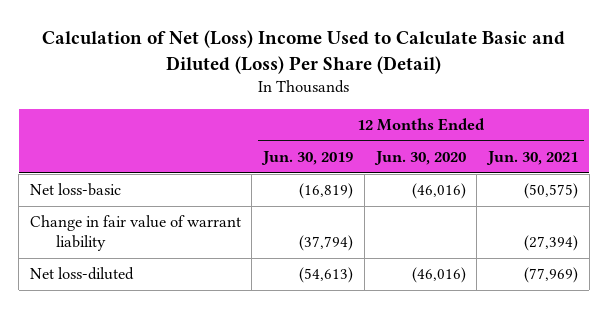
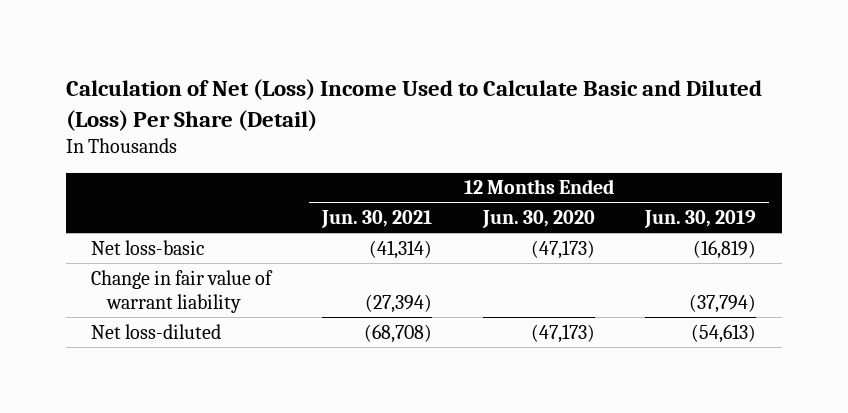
[411,183,466,200] (46,016) -> [530,239,595,259] (47,173)
[523,183,578,200] (50,575) -> [369,239,433,259] (41,314)
[411,267,466,284] (46,016) -> [530,323,595,343] (47,173)
[523,267,578,284] (77,969) -> [364,323,433,343] (68,708)

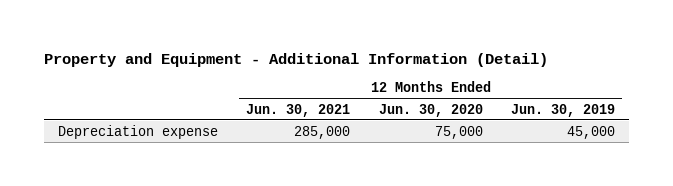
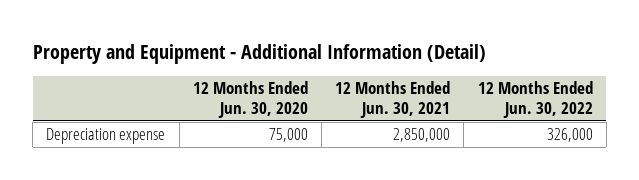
[511,103,616,117] Jun. 30, 2019 -> none
none -> [477,81,593,119] 12 Months Ended Jun. 30, 2022
[294,125,351,139] 285,000 -> [393,128,451,143] 2,850,000

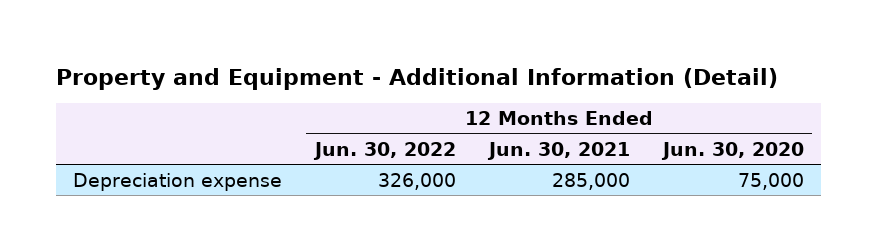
[393,128,451,143] 2,850,000 -> [551,172,630,190] 285,000

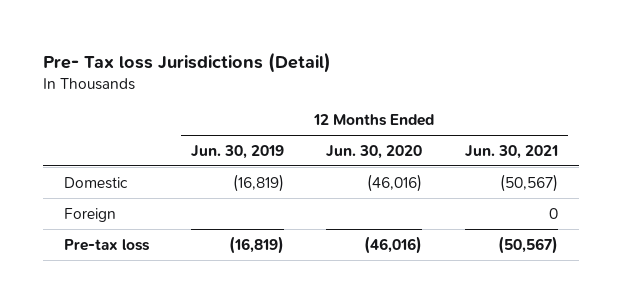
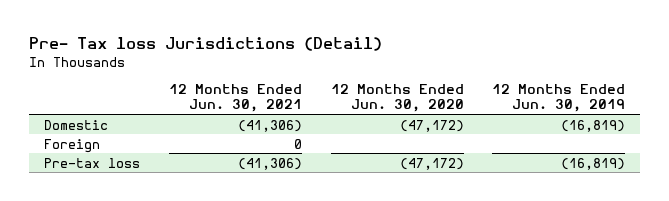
[367,173,423,192] (46,016) -> [399,119,464,132] (47,172)
[499,173,558,192] (50,567) -> [237,119,302,132] (41,306)
[364,235,423,254] (46,016) -> [399,157,464,170] (47,172)
[497,235,558,254] (50,567) -> [237,157,302,170] (41,306)

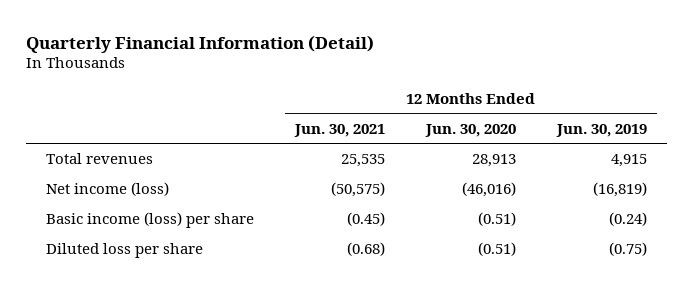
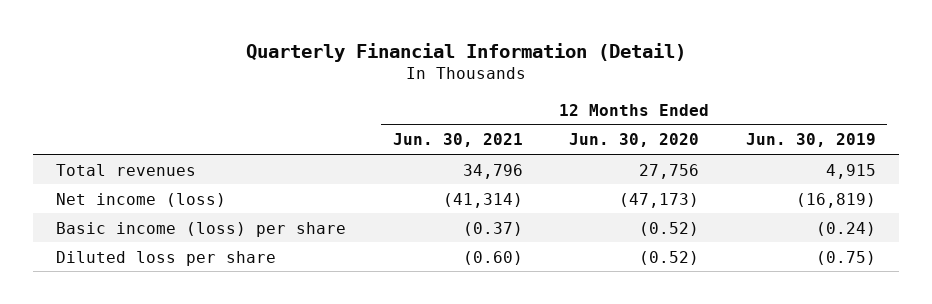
[340,154,385,168] 25,535 -> [462,163,523,179] 34,796
[471,154,516,168] 28,913 -> [639,163,700,179] 27,756
[330,182,385,198] (50,575) -> [442,192,523,208] (41,314)
[461,182,516,198] (46,016) -> [619,192,700,208] (47,173)
[346,212,385,227] (0.45) -> [462,221,523,236] (0.37)
[477,212,516,227] (0.51) -> [639,221,700,236] (0.52)
[346,242,385,257] (0.68) -> [462,250,523,265] (0.60)
[477,242,516,257] (0.51) -> [639,250,700,265] (0.52)

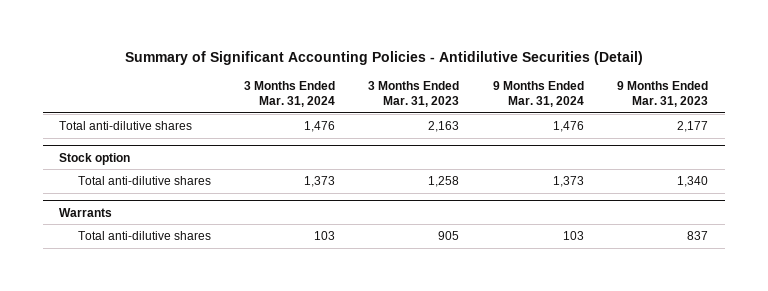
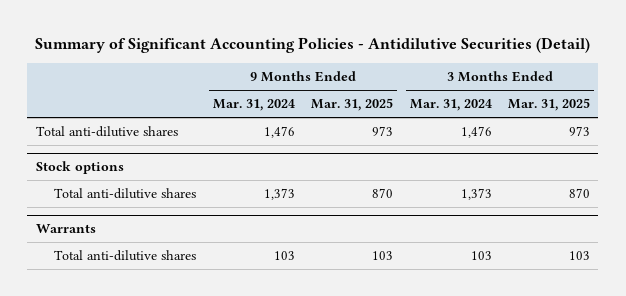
[368,80,460,108] 3 Months Ended Mar. 31, 2023 -> none
[617,80,709,108] 9 Months Ended Mar. 31, 2023 -> none
none -> [311,98,394,112] Mar. 31, 2025
none -> [508,98,591,112] Mar. 31, 2025
[59,152,131,165] Stock option -> [35,161,124,175] Stock options

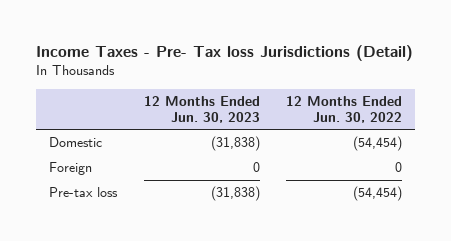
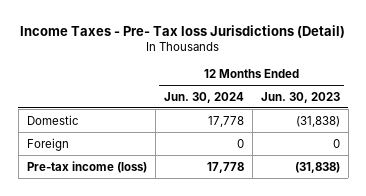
[285,95,402,123] 12 Months Ended Jun. 30, 2022 -> none
none -> [163,91,244,103] Jun. 30, 2024
[49,187,119,198] Pre-tax loss -> [26,160,147,173] Pre-tax income (loss)

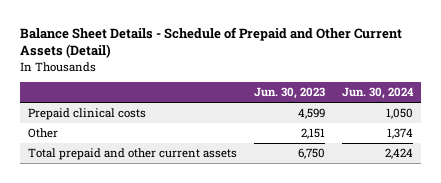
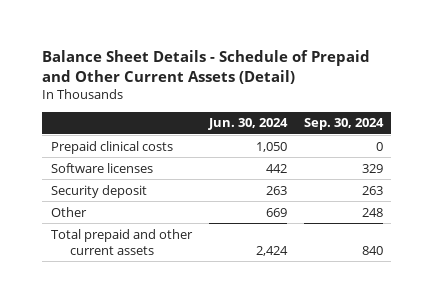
[254,87,326,100] Jun. 30, 2023 -> none
none -> [303,118,384,131] Sep. 30, 2024
none -> [50,162,153,173] Software licenses
none -> [50,184,147,198] Security deposit
[387,127,414,139] 1,374 -> [265,207,287,217] 669

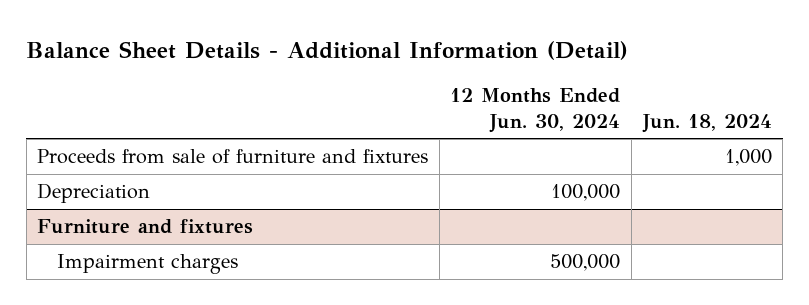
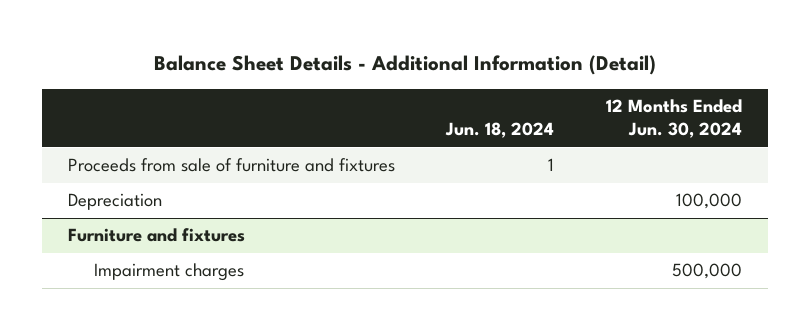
[724,149,772,167] 1,000 -> [548,158,555,172] 1

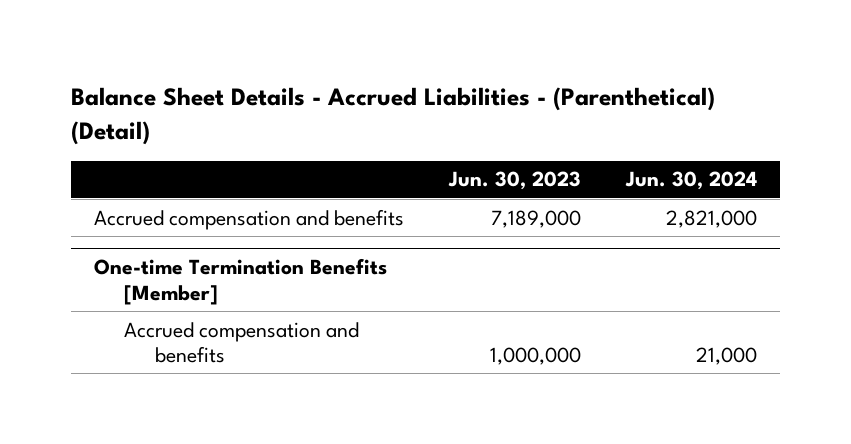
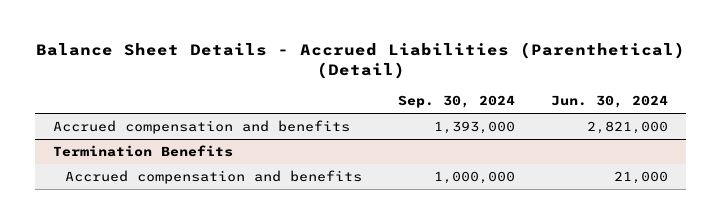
[71,87,716,145] Balance Sheet Details - Accrued Liabilities - (Parenthetical) (Detail) -> [35,42,685,80] Balance Sheet Details - Accrued Liabilities (Parenthetical) (Detail)
[448,171,582,191] Jun. 30, 2023 -> none
none -> [397,95,515,109] Sep. 30, 2024
[94,258,388,305] One-time Termination Benefits [Member] -> [53,145,234,158] Termination Benefits

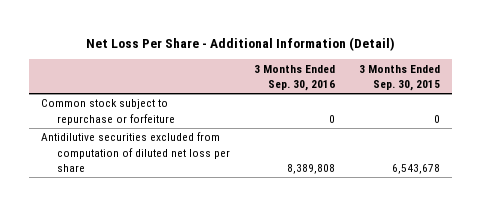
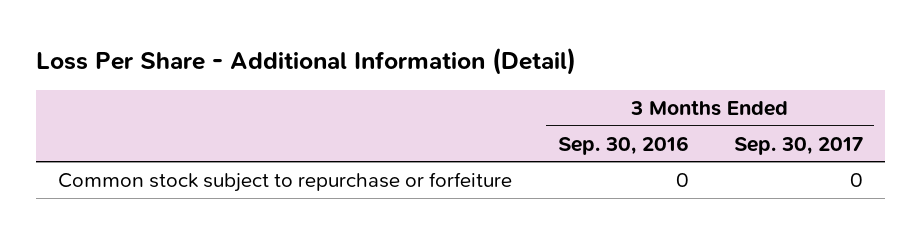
[85,36,395,51] Net Loss Per Share - Additional Information (Detail) -> [35,46,576,75] Loss Per Share - Additional Information (Detail)
[359,64,441,91] 3 Months Ended Sep. 30, 2015 -> none
none -> [733,136,863,155] Sep. 30, 2017
[41,132,231,172] Antidilutive securities excluded from computation of diluted net loss per share -> none

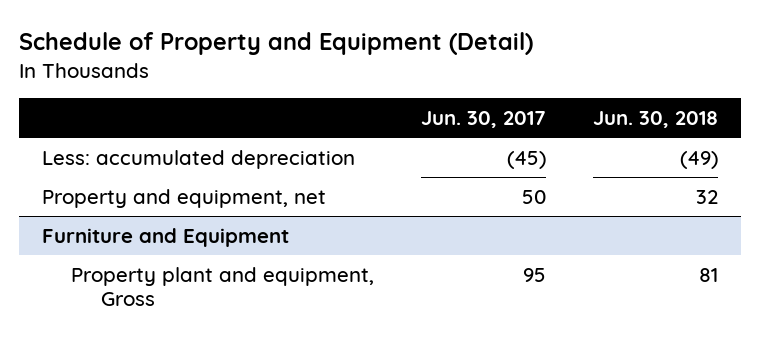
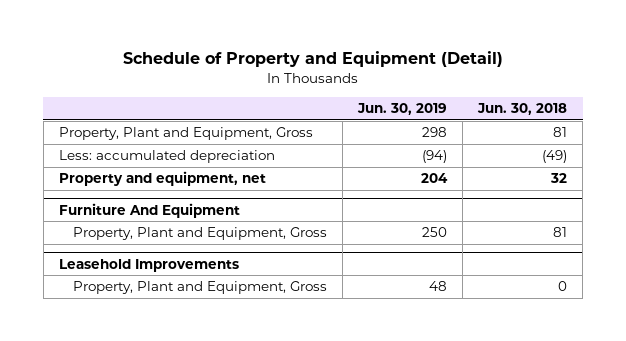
[421,110,547,128] Jun. 30, 2017 -> none
none -> [357,103,448,116] Jun. 30, 2019
none -> [58,127,313,141] Property, Plant and Equipment, Gross
[42,227,290,247] Furniture and Equipment -> [58,202,240,218] Furniture And Equipment
[71,266,375,306] Property plant and equipment, Gross -> [72,227,327,241] Property, Plant and Equipment, Gross
none -> [58,258,239,272] Leasehold Improvements
none -> [72,281,327,295] Property, Plant and Equipment, Gross

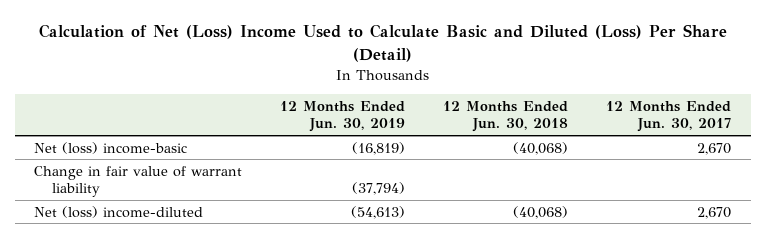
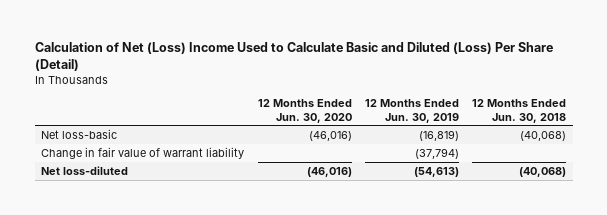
[606,100,732,133] 12 Months Ended Jun. 30, 2017 -> none
none -> [257,99,352,123] 12 Months Ended Jun. 30, 2020
[34,141,188,154] Net (loss) income-basic -> [41,128,118,139] Net loss-basic
[34,205,204,218] Net (loss) income-diluted -> [41,165,129,175] Net loss-diluted

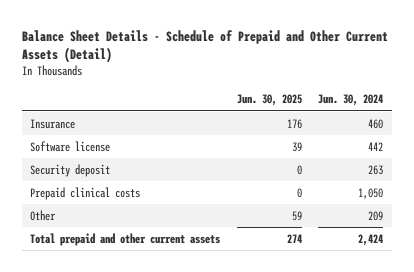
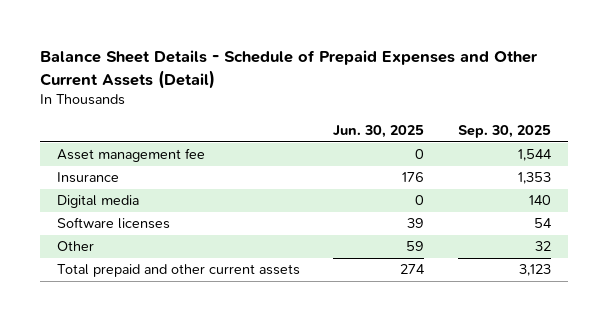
[22,29,389,64] Balance Sheet Details - Schedule of Prepaid and Other Current Assets (Detail) -> [39,50,538,89] Balance Sheet Details - Schedule of Prepaid Expenses and Other Current Assets (Detail)
[318,94,384,107] Jun. 30, 2024 -> none
none -> [458,125,552,139] Sep. 30, 2025
none -> [56,148,205,163] Asset management fee
[30,163,111,177] Security deposit -> none
[30,186,141,200] Prepaid clinical costs -> none
none -> [56,195,139,209] Digital media
[30,140,111,152] Software license -> [56,217,170,230] Software licenses

